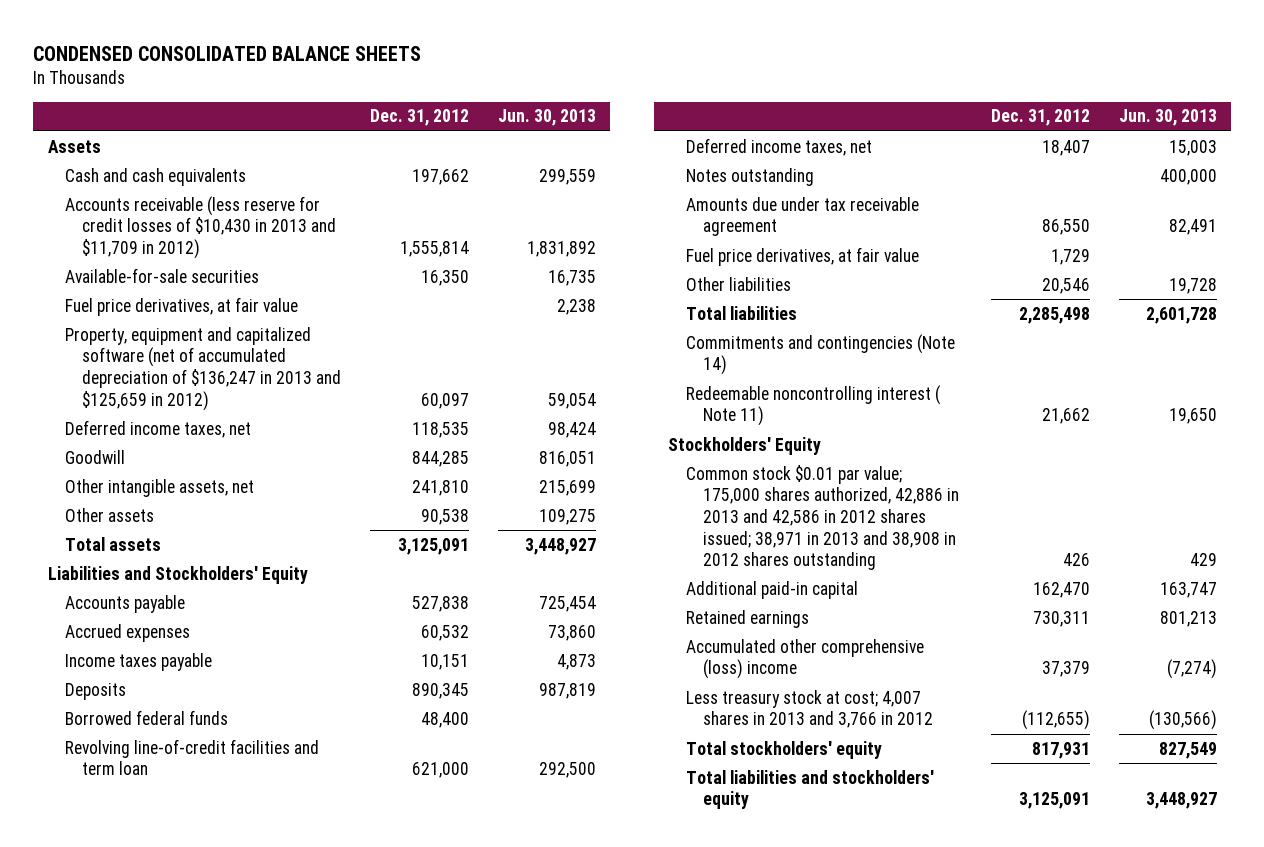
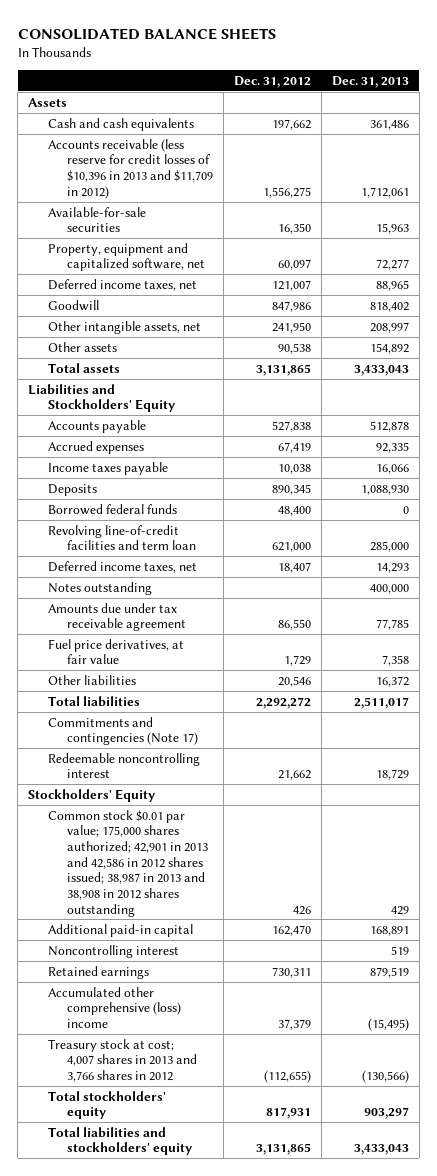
[33,45,422,61] CONDENSED CONSOLIDATED BALANCE SHEETS -> [17,27,276,40] CONSOLIDATED BALANCE SHEETS
[497,109,596,127] Jun. 30, 2013 -> none
none -> [332,76,410,89] Dec. 31, 2013
[65,195,337,259] Accounts receivable (less reserve for credit losses of $10,430 in 2013 and $11,709 in 2012) -> [47,138,214,199] Accounts receivable (less reserve for credit losses of $10,396 in 2013 and $11,709 in 2012)
[400,240,470,257] 1,555,814 -> [263,186,312,198] 1,556,275
[65,296,299,316] Fuel price derivatives, at fair value -> none
[65,326,342,411] Property, equipment and capitalized software (net of accumulated depreciation of $136,247 in 2013 and $125,659 in 2012) -> [47,242,206,272] Property, equipment and capitalized software, net
[412,421,470,438] 118,535 -> [272,279,312,291] 121,007
[412,450,470,467] 844,285 -> [272,300,312,312] 847,986
[412,479,470,496] 241,810 -> [272,321,312,333] 241,950
[398,537,470,555] 3,125,091 -> [256,363,312,376] 3,131,865
[421,624,470,641] 60,532 -> [278,441,312,453] 67,419
[421,653,470,670] 10,151 -> [278,463,312,474] 10,038
[1018,306,1090,324] 2,285,498 -> [256,696,312,709] 2,292,272
[685,333,955,376] Commitments and contingencies (Note 14) -> [47,716,199,746] Commitments and contingencies (Note 17)
[685,384,940,427] Redeemable noncontrolling interest ( Note 11) -> [47,752,200,779] Redeemable noncontrolling interest
[685,464,960,571] Common stock $0.01 par value; 175,000 shares authorized, 42,886 in 2013 and 42,586 in 2012 shares issued; 38,971 in 2013 and 38,908 in 2012 shares outstanding -> [47,809,209,917] Common stock $0.01 par value; 175,000 shares authorized; 42,901 in 2013 and 42,586 in 2012 shares issued; 38,987 in 2013 and 38,908 in 2012 shares outstanding
none -> [47,944,179,958] Noncontrolling interest
[685,689,934,729] Less treasury stock at cost; 4,007 shares in 2013 and 3,766 in 2012 -> [47,1038,198,1082] Treasury stock at cost; 4,007 shares in 2013 and 3,766 shares in 2012
[1018,792,1090,810] 3,125,091 -> [256,1143,312,1156] 3,131,865

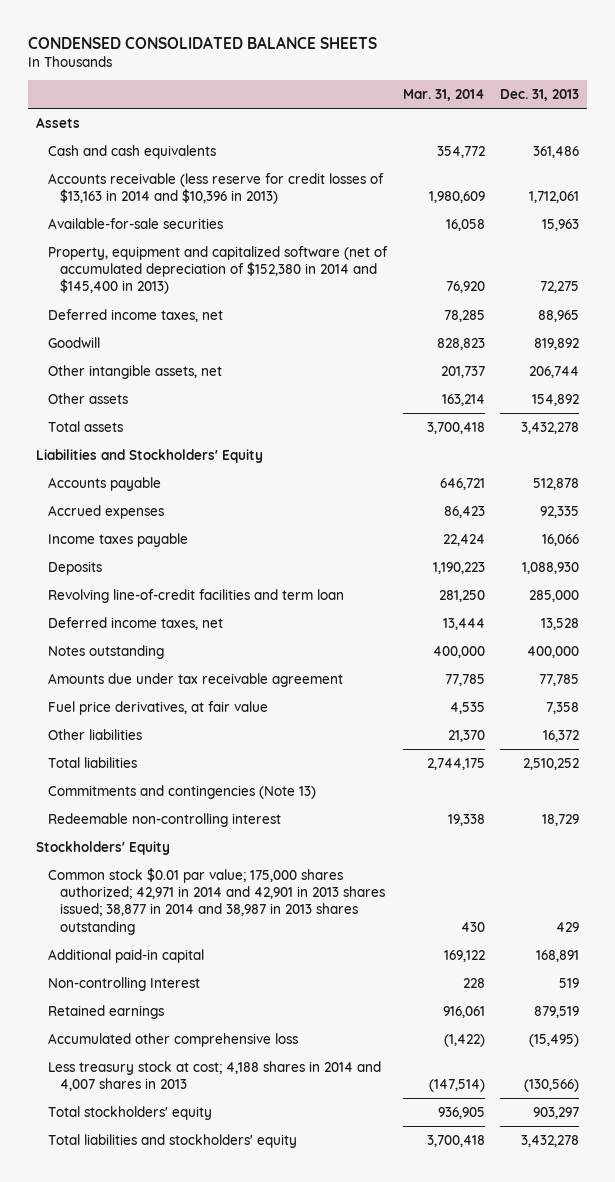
[17,27,276,40] CONSOLIDATED BALANCE SHEETS -> [28,35,378,49] CONDENSED CONSOLIDATED BALANCE SHEETS
[234,76,312,89] Dec. 31, 2012 -> none
none -> [402,88,485,101] Mar. 31, 2014
[47,138,214,199] Accounts receivable (less reserve for credit losses of $10,396 in 2013 and $11,709 in 2012) -> [48,172,385,205] Accounts receivable (less reserve for credit losses of $13,163 in 2014 and $10,396 in 2013)
[47,242,206,272] Property, equipment and capitalized software, net -> [48,245,389,295] Property, equipment and capitalized software (net of accumulated depreciation of $152,380 in 2014 and $145,400 in 2013)
[376,259,410,271] 72,277 -> [540,281,580,294] 72,275
[370,301,410,312] 818,402 -> [534,337,580,350] 819,892
[370,321,410,333] 208,997 -> [529,365,580,378] 206,744
[354,364,410,376] 3,433,043 -> [521,421,580,434] 3,432,278
[47,503,177,515] Borrowed federal funds -> none
[376,562,410,573] 14,293 -> [541,617,580,630] 13,528
[354,696,410,709] 2,511,017 -> [523,757,580,770] 2,510,252
[47,716,199,746] Commitments and contingencies (Note 17) -> [48,784,317,799] Commitments and contingencies (Note 13)
[47,752,200,779] Redeemable noncontrolling interest -> [48,812,282,827] Redeemable non-controlling interest
[47,809,209,917] Common stock $0.01 par value; 175,000 shares authorized; 42,901 in 2013 and 42,586 in 2012 shares issued; 38,987 in 2013 and 38,908 in 2012 shares outstanding -> [48,867,386,935] Common stock $0.01 par value; 175,000 shares authorized; 42,971 in 2014 and 42,901 in 2013 shares issued; 38,877 in 2014 and 38,987 in 2013 shares outstanding
[47,944,179,958] Noncontrolling interest -> [48,976,201,991] Non-controlling Interest
[47,986,182,1028] Accumulated other comprehensive (loss) income -> [48,1032,299,1047] Accumulated other comprehensive loss
[47,1038,198,1082] Treasury stock at cost; 4,007 shares in 2013 and 3,766 shares in 2012 -> [48,1060,382,1092] Less treasury stock at cost; 4,188 shares in 2014 and 4,007 shares in 2013
[354,1144,410,1156] 3,433,043 -> [521,1134,580,1147] 3,432,278

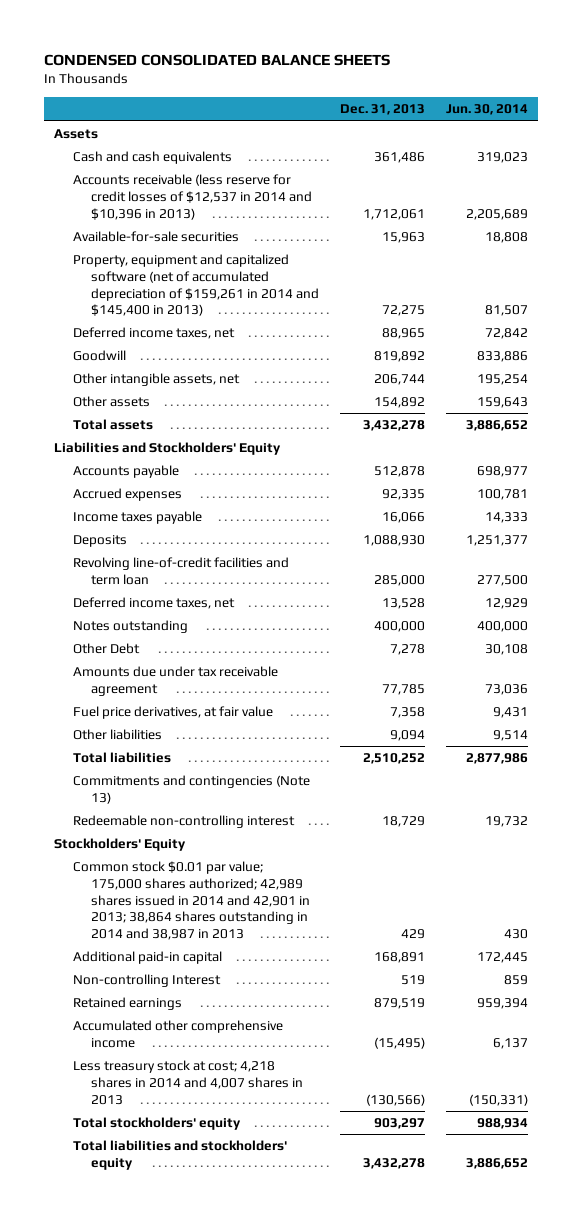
[402,88,485,101] Mar. 31, 2014 -> none
none -> [445,104,528,116] Jun. 30, 2014
[48,172,385,205] Accounts receivable (less reserve for credit losses of $13,163 in 2014 and $10,396 in 2013) -> [72,174,312,220] Accounts receivable (less reserve for credit losses of $12,537 in 2014 and $10,396 in 2013)
[48,245,389,295] Property, equipment and capitalized software (net of accumulated depreciation of $152,380 in 2014 and $145,400 in 2013) -> [72,254,319,317] Property, equipment and capitalized software (net of accumulated depreciation of $159,261 in 2014 and $145,400 in 2013)
none -> [72,643,140,655] Other Debt
[543,729,580,742] 16,372 -> [389,730,425,742] 9,094
[48,867,386,935] Common stock $0.01 par value; 175,000 shares authorized; 42,971 in 2014 and 42,901 in 2013 shares issued; 38,877 in 2014 and 38,987 in 2013 shares outstanding -> [72,861,310,940] Common stock $0.01 par value; 175,000 shares authorized; 42,989 shares issued in 2014 and 42,901 in 2013; 38,864 shares outstanding in 2014 and 38,987 in 2013
[48,1032,299,1047] Accumulated other comprehensive loss -> [72,1020,283,1048] Accumulated other comprehensive income
[48,1060,382,1092] Less treasury stock at cost; 4,188 shares in 2014 and 4,007 shares in 2013 -> [72,1060,303,1105] Less treasury stock at cost; 4,218 shares in 2014 and 4,007 shares in 2013

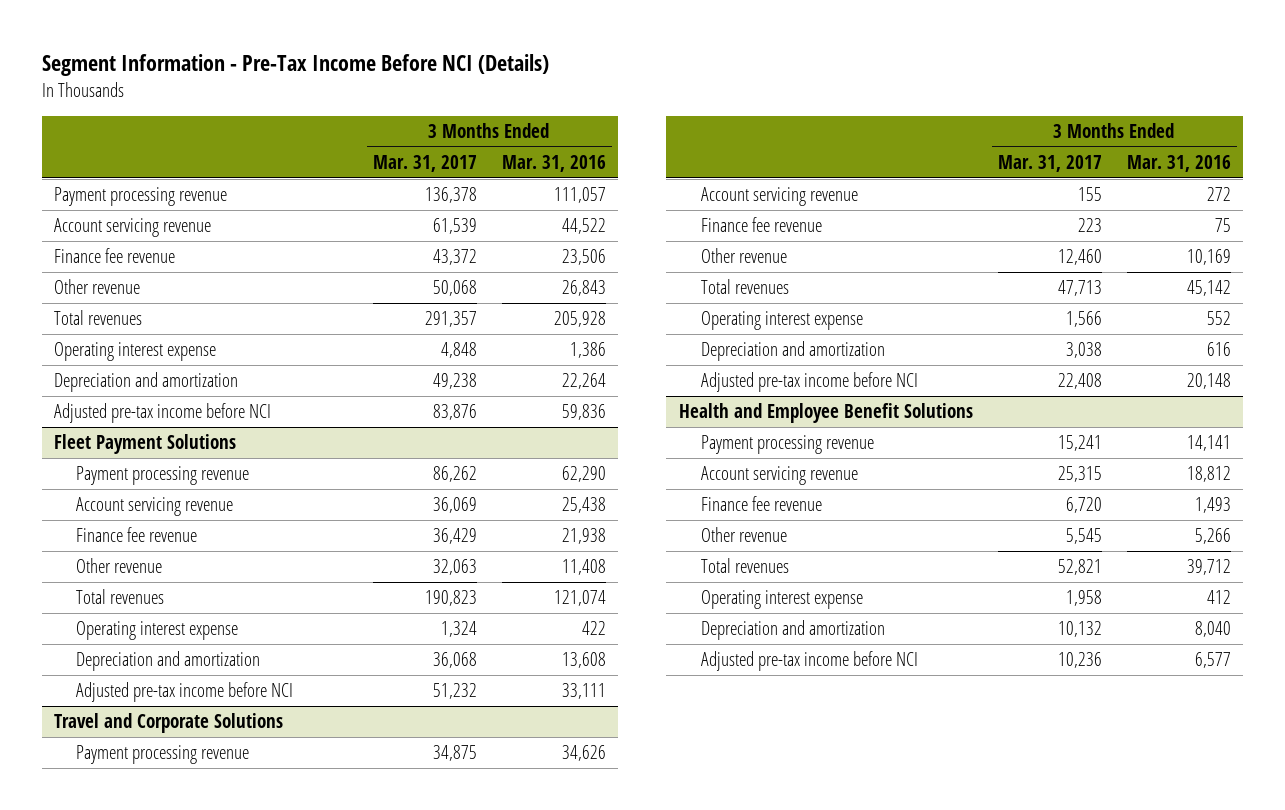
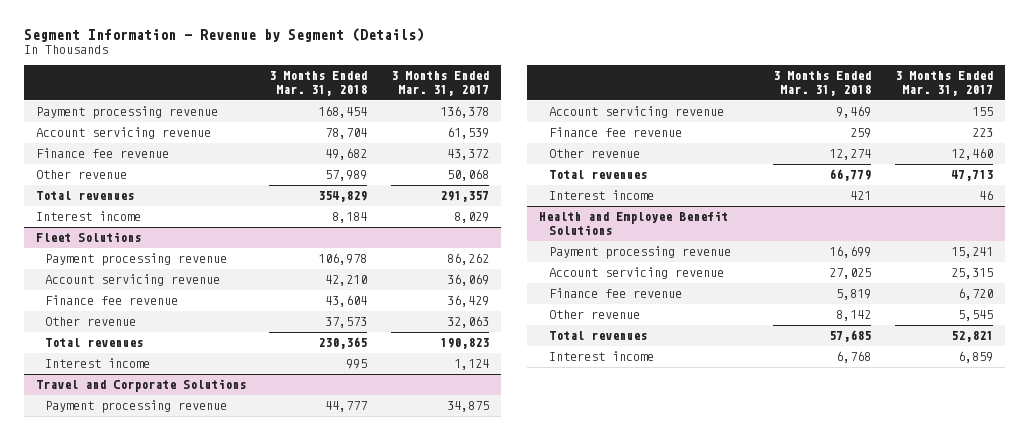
[41,54,549,77] Segment Information - Pre-Tax Income Before NCI (Details) -> [23,28,424,43] Segment Information - Revenue by Segment (Details)
[501,155,606,173] Mar. 31, 2016 -> none
none -> [269,71,368,96] 3 Months Ended Mar. 31, 2018
[54,342,217,362] Operating interest expense -> none
[54,372,239,393] Depreciation and amortization -> none
[54,403,272,424] Adjusted pre-tax income before NCI -> none
none -> [35,211,141,222] Interest income
[54,434,237,455] Fleet Payment Solutions -> [35,232,141,243] Fleet Solutions
[75,621,238,641] Operating interest expense -> none
[75,651,260,672] Depreciation and amortization -> none
[75,682,293,703] Adjusted pre-tax income before NCI -> none
none -> [44,358,150,369] Interest income
[700,311,863,331] Operating interest expense -> none
[700,341,885,362] Depreciation and amortization -> none
[700,372,918,393] Adjusted pre-tax income before NCI -> none
none -> [548,190,654,201] Interest income
[700,590,863,610] Operating interest expense -> none
[700,620,885,641] Depreciation and amortization -> none
[700,651,918,672] Adjusted pre-tax income before NCI -> none
none -> [548,351,654,362] Interest income

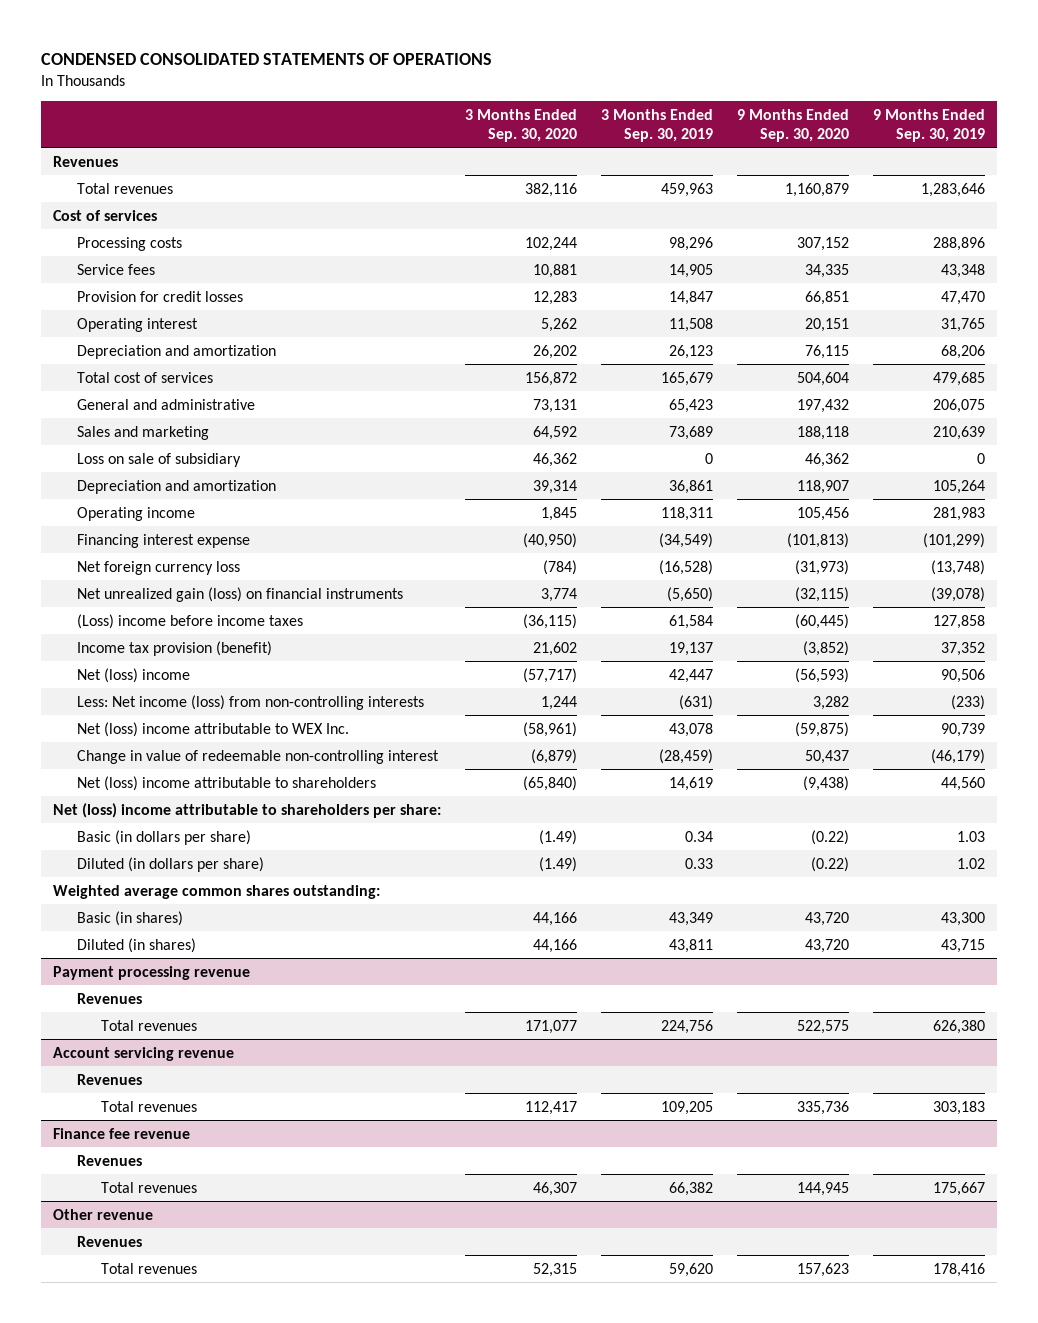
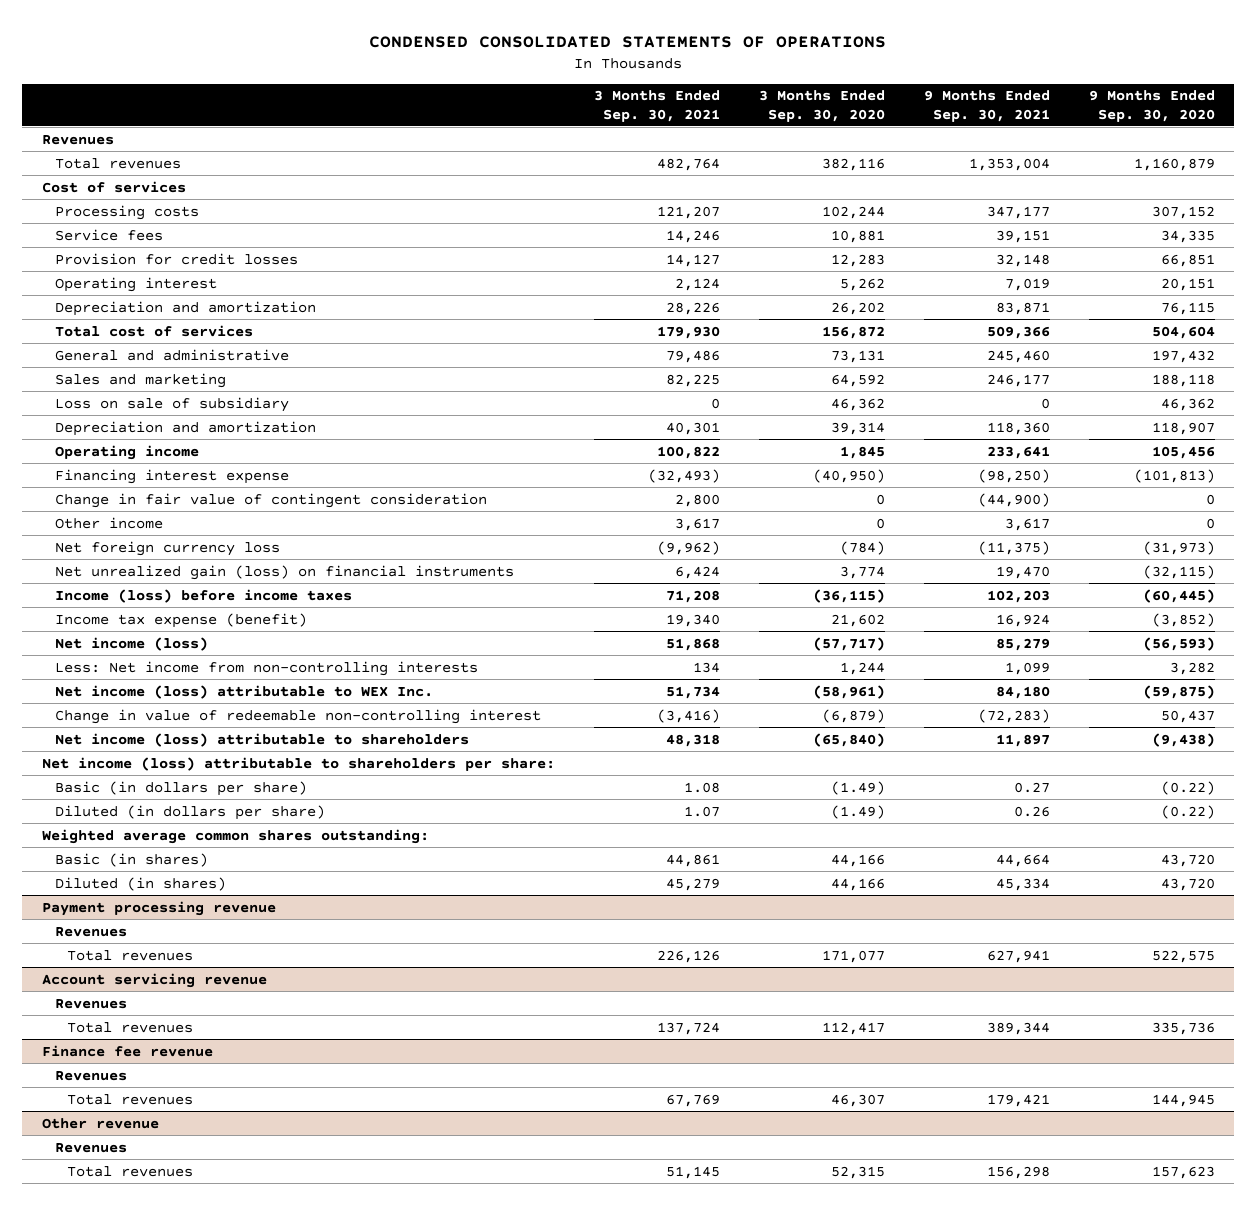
[600,108,713,142] 3 Months Ended Sep. 30, 2019 -> none
[873,108,986,142] 9 Months Ended Sep. 30, 2019 -> none
none -> [593,90,720,122] 3 Months Ended Sep. 30, 2021
none -> [923,90,1050,122] 9 Months Ended Sep. 30, 2021
none -> [54,492,487,508] Change in fair value of contingent consideration
none -> [54,516,163,529] Other income
[76,613,303,629] (Loss) income before income taxes -> [54,588,352,603] Income (loss) before income taxes
[76,640,272,656] Income tax provision (benefit) -> [54,612,307,628] Income tax expense (benefit)
[76,667,190,683] Net (loss) income -> [54,636,208,651] Net income (loss)
[76,694,424,710] Less: Net income (loss) from non-controlling interests -> [54,660,478,676] Less: Net income from non-controlling interests
[76,721,349,737] Net (loss) income attributable to WEX Inc. -> [54,684,433,699] Net income (loss) attributable to WEX Inc.
[76,775,376,791] Net (loss) income attributable to shareholders -> [54,732,469,747] Net income (loss) attributable to shareholders
[52,802,441,818] Net (loss) income attributable to shareholders per share: -> [41,756,555,771] Net income (loss) attributable to shareholders per share:

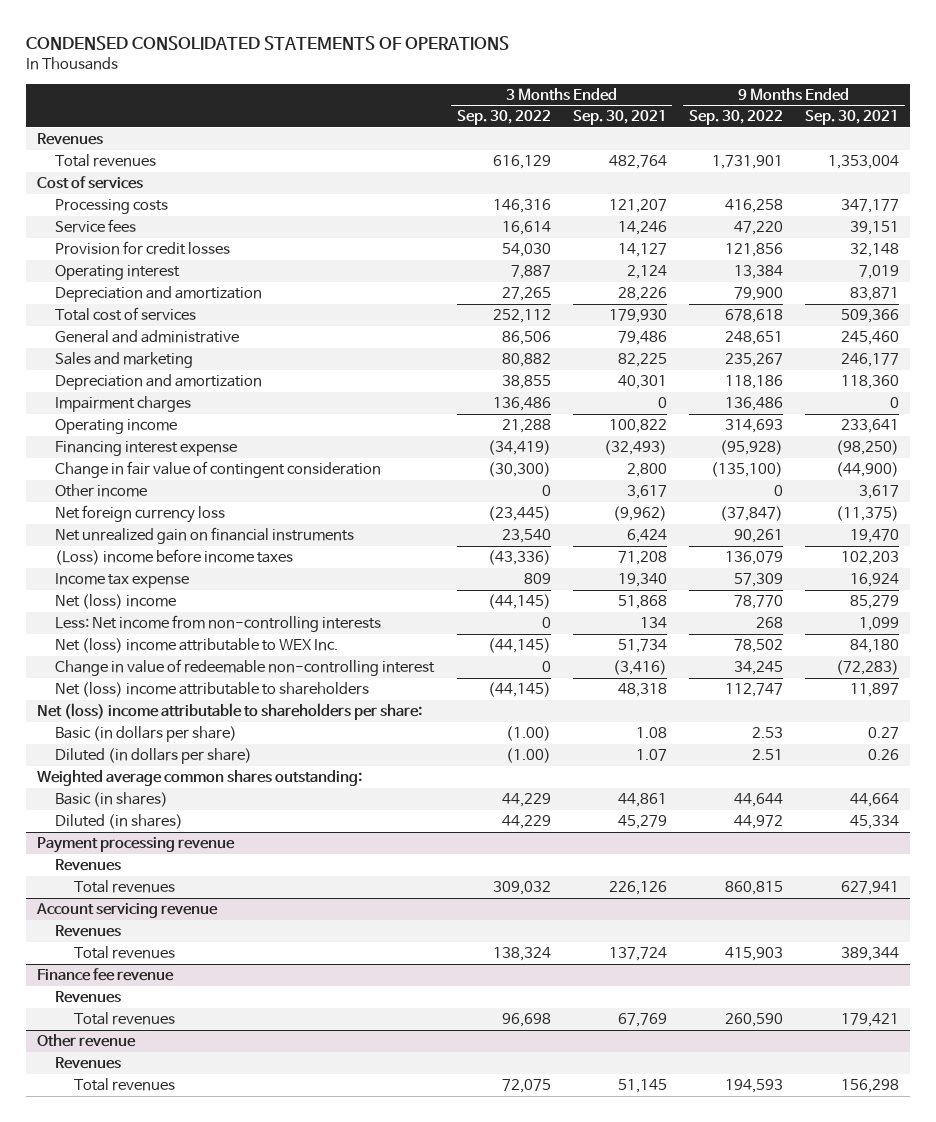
[758,90,885,122] 3 Months Ended Sep. 30, 2020 -> none
[1088,90,1215,122] 9 Months Ended Sep. 30, 2020 -> none
none -> [456,110,551,126] Sep. 30, 2022
none -> [689,110,784,126] Sep. 30, 2022
[54,396,289,412] Loss on sale of subsidiary -> none
none -> [55,396,192,413] Impairment charges
[54,564,514,580] Net unrealized gain (loss) on financial instruments -> [55,527,355,545] Net unrealized gain on financial instruments
[54,588,352,603] Income (loss) before income taxes -> [55,549,294,566] (Loss) income before income taxes
[54,612,307,628] Income tax expense (benefit) -> [55,573,190,589] Income tax expense
[54,636,208,651] Net income (loss) -> [55,594,177,610] Net (loss) income
[54,684,433,699] Net income (loss) attributable to WEX Inc. -> [55,638,339,654] Net (loss) income attributable to WEX Inc.
[54,732,469,747] Net income (loss) attributable to shareholders -> [55,682,370,698] Net (loss) income attributable to shareholders
[41,756,555,771] Net income (loss) attributable to shareholders per share: -> [36,703,422,721] Net (loss) income attributable to shareholders per share:

